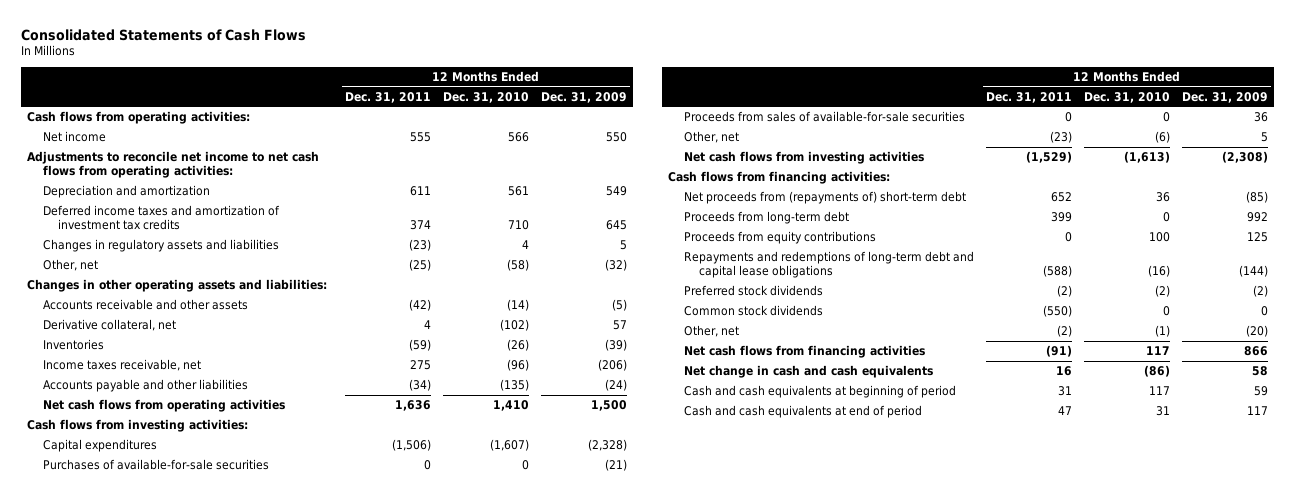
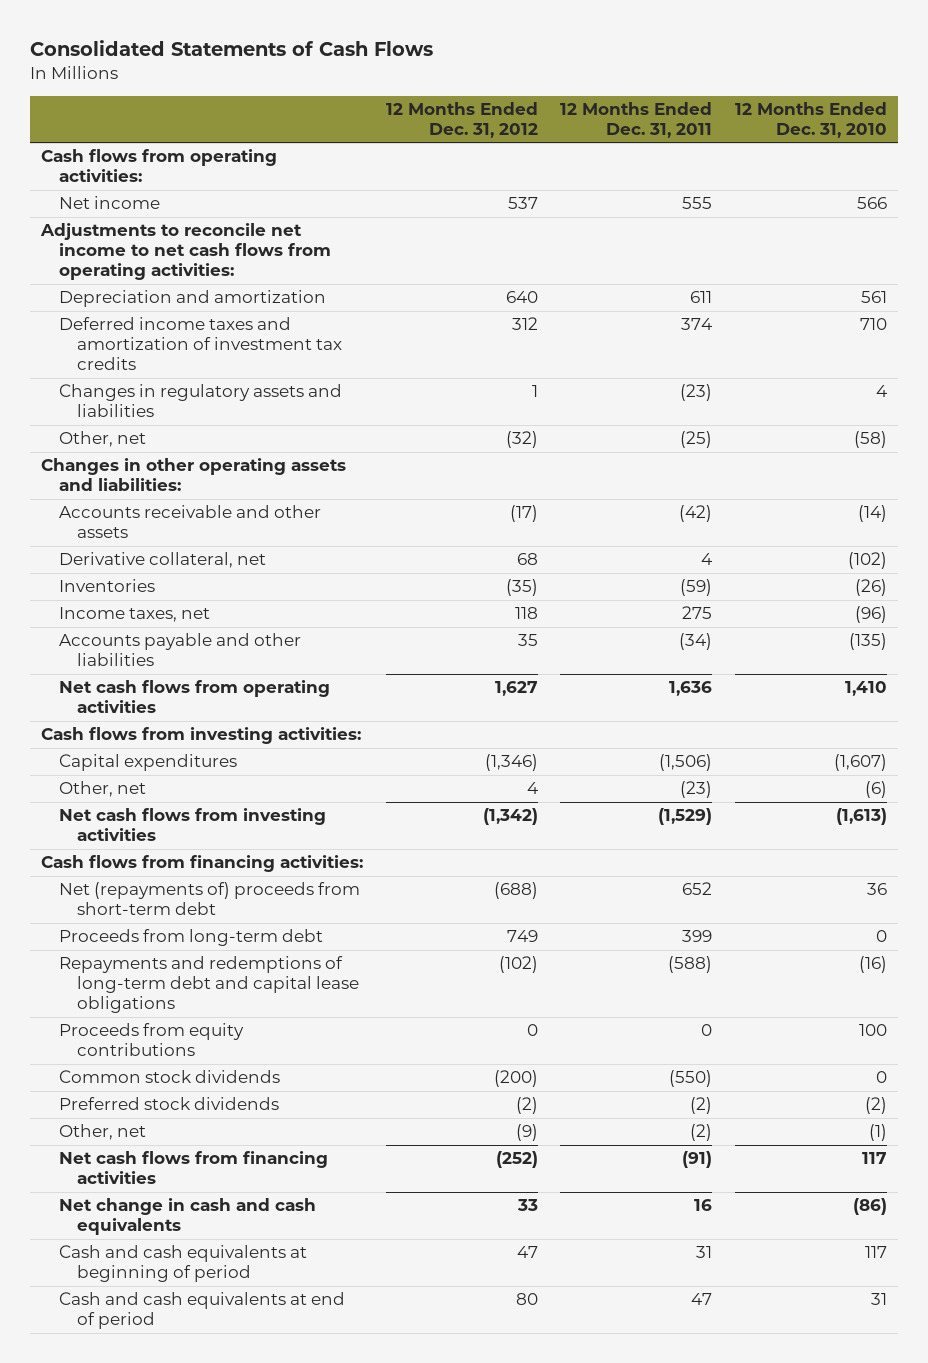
[540,91,627,103] Dec. 31, 2009 -> none
none -> [385,101,538,138] 12 Months Ended Dec. 31, 2012
[42,359,201,372] Income taxes receivable, net -> [58,607,210,623] Income taxes, net
[42,459,269,471] Purchases of available-for-sale securities -> none
[683,111,965,123] Proceeds from sales of available-for-sale securities -> none
[683,191,966,205] Net proceeds from (repayments of) short-term debt -> [58,882,360,916] Net (repayments of) proceeds from short-term debt
[683,231,876,245] Proceeds from equity contributions -> [58,1023,244,1057] Proceeds from equity contributions
[683,285,823,297] Preferred stock dividends -> [58,1097,279,1111] Preferred stock dividends

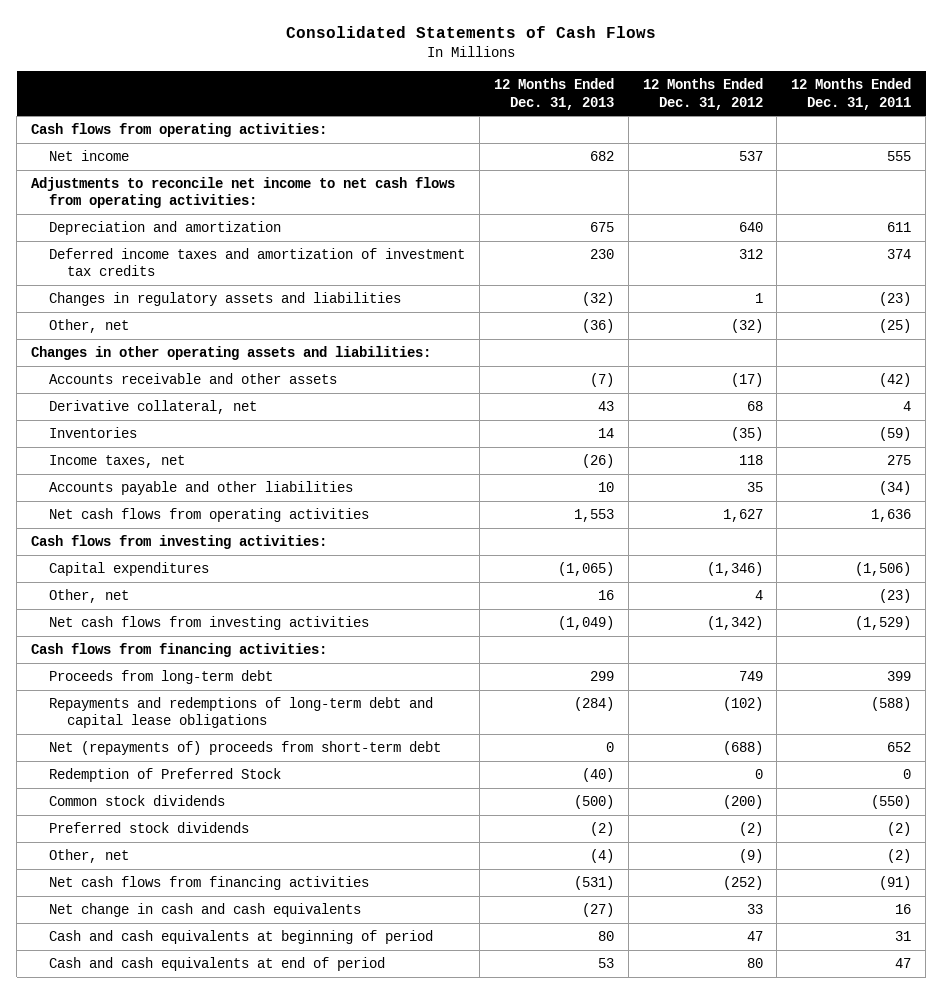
[735,101,888,138] 12 Months Ended Dec. 31, 2010 -> none
none -> [493,78,614,110] 12 Months Ended Dec. 31, 2013
[58,1023,244,1057] Proceeds from equity contributions -> none
[58,882,360,916] Net (repayments of) proceeds from short-term debt -> [49,740,442,755] Net (repayments of) proceeds from short-term debt
none -> [49,767,282,782] Redemption of Preferred Stock

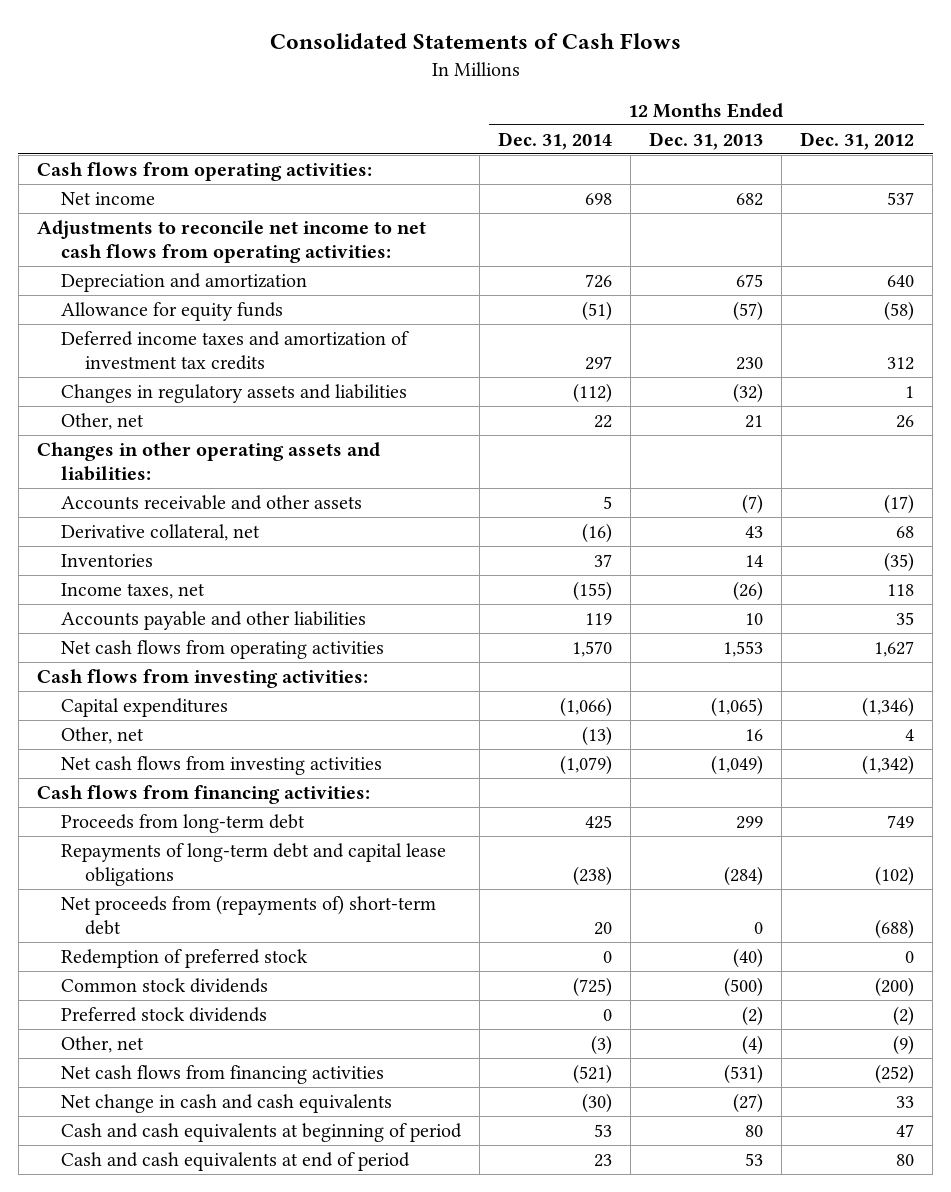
[791,78,912,110] 12 Months Ended Dec. 31, 2011 -> none
none -> [498,131,613,150] Dec. 31, 2014
none -> [60,301,283,321] Allowance for equity funds
[581,318,614,333] (36) -> [745,414,764,428] 21
[730,318,763,333] (32) -> [896,414,915,428] 26
[49,696,434,729] Repayments and redemptions of long-term debt and capital lease obligations -> [60,842,446,887] Repayments of long-term debt and capital lease obligations
[49,740,442,755] Net (repayments of) proceeds from short-term debt -> [60,894,436,936] Net proceeds from (repayments of) short-term debt
[49,767,282,782] Redemption of Preferred Stock -> [60,948,308,968] Redemption of preferred stock

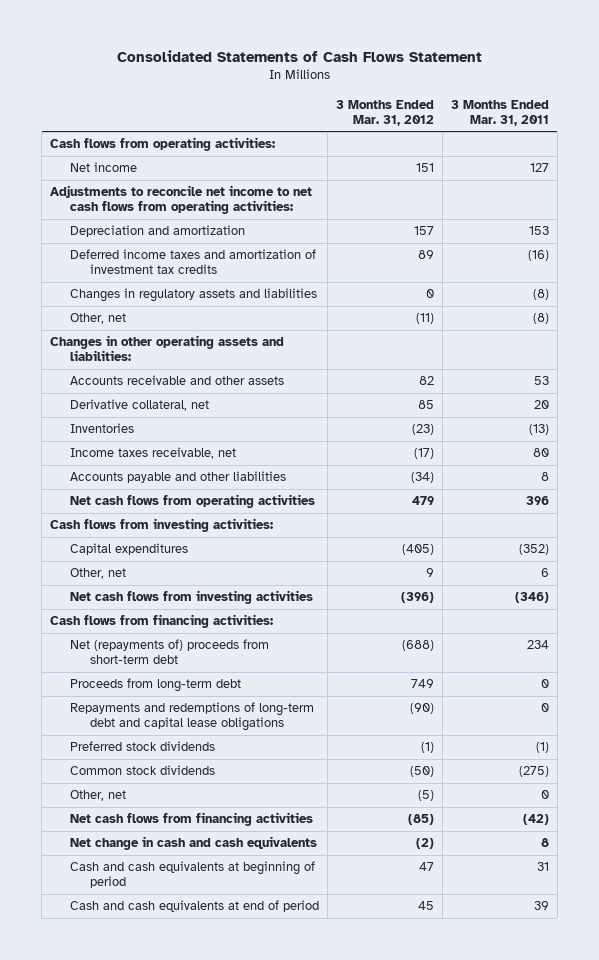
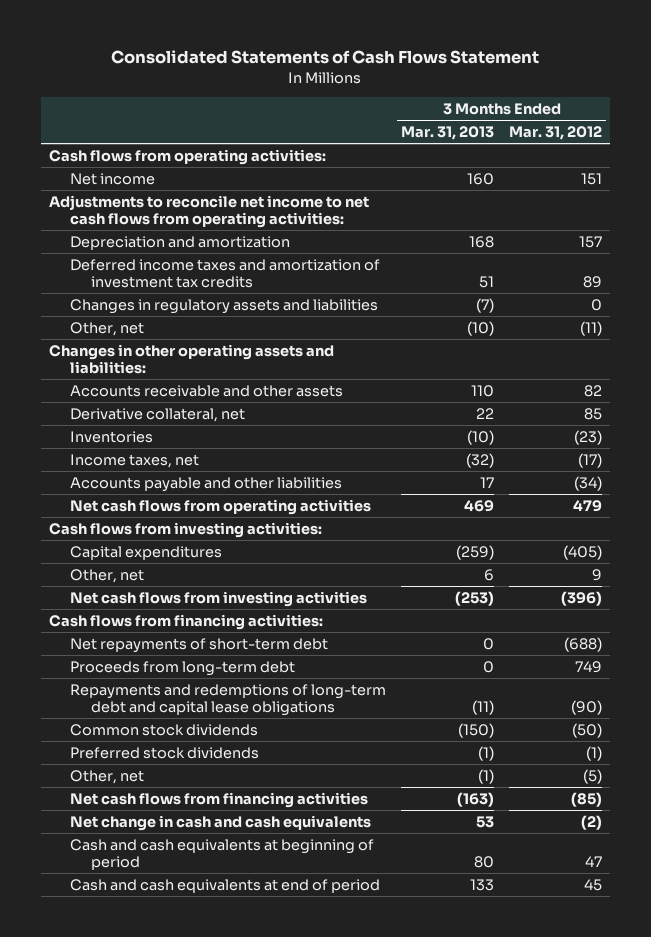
[450,99,549,126] 3 Months Ended Mar. 31, 2011 -> none
none -> [400,126,494,141] Mar. 31, 2013
[70,447,237,460] Income taxes receivable, net -> [69,453,199,468] Income taxes, net
[70,639,270,665] Net (repayments of) proceeds from short-term debt -> [69,637,328,653] Net repayments of short-term debt
[70,741,216,752] Preferred stock dividends -> [69,746,259,759] Preferred stock dividends

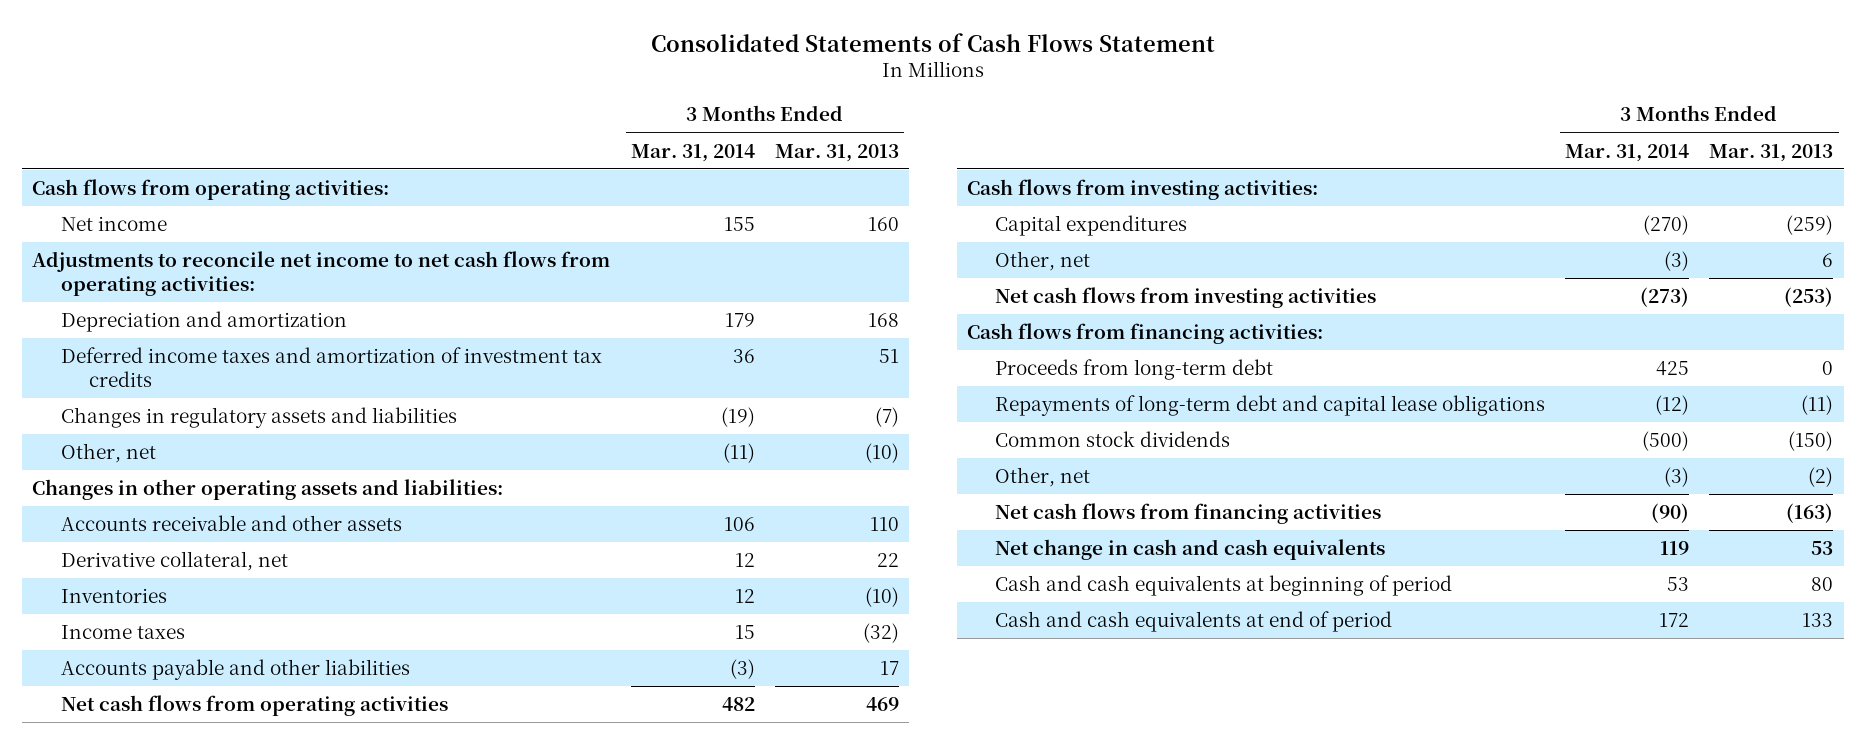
[509,126,603,141] Mar. 31, 2012 -> none
none -> [630,143,755,162] Mar. 31, 2014
[69,453,199,468] Income taxes, net -> [60,625,185,640] Income taxes
[69,637,328,653] Net repayments of short-term debt -> none
[69,683,386,717] Repayments and redemptions of long-term debt and capital lease obligations -> [994,395,1545,417] Repayments of long-term debt and capital lease obligations
[69,746,259,759] Preferred stock dividends -> none
[477,768,494,784] (1) -> [1808,467,1834,488] (2)

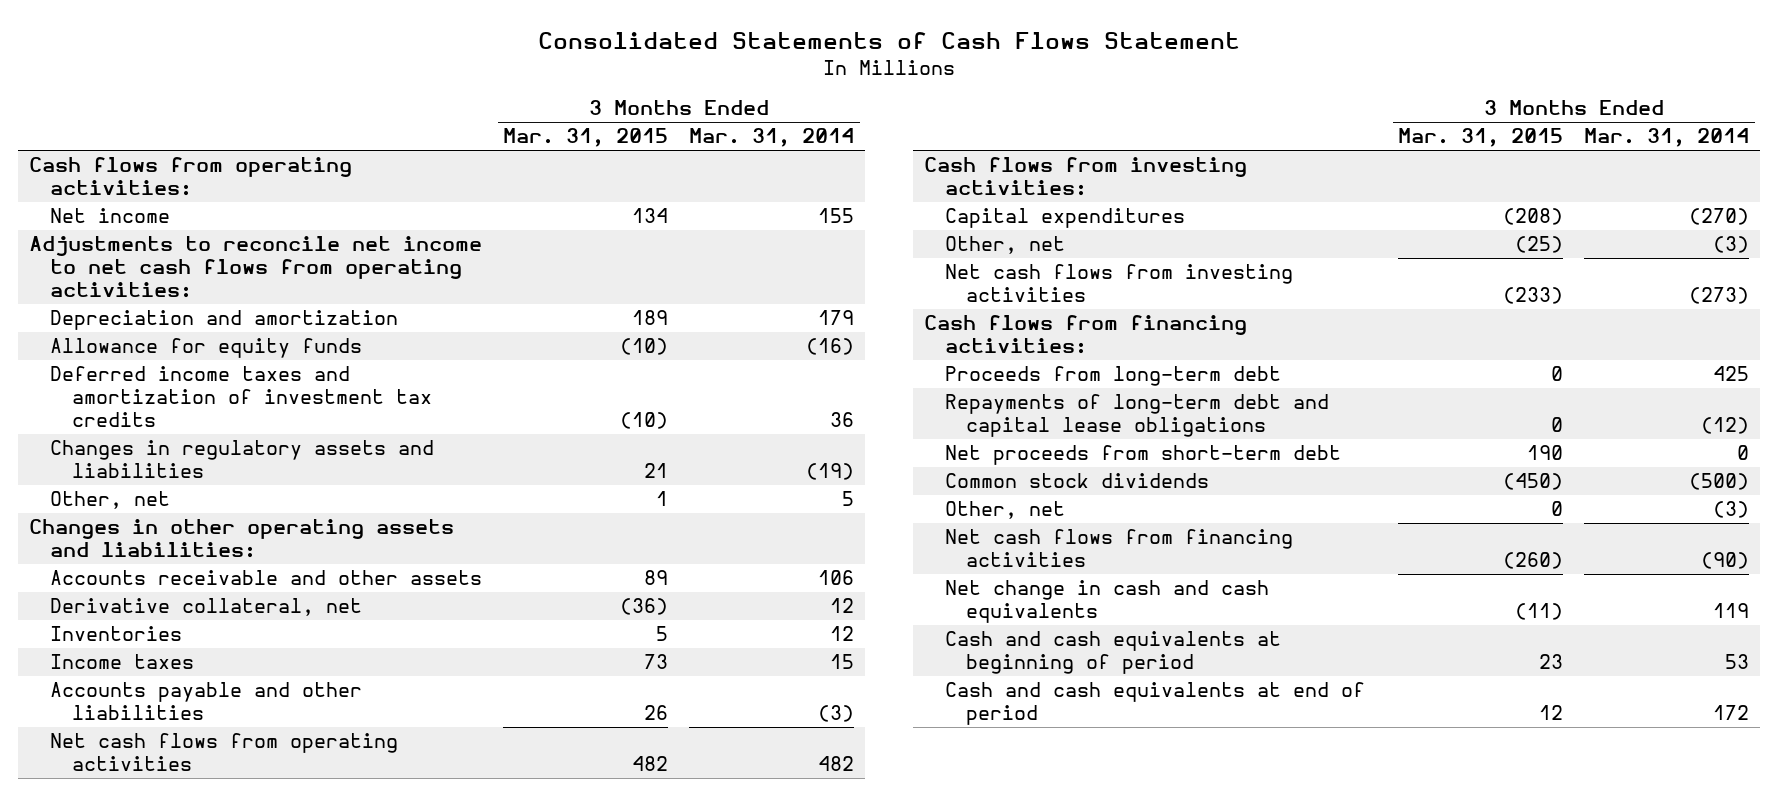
[775,143,900,162] Mar. 31, 2013 -> none
none -> [503,128,669,148] Mar. 31, 2015
none -> [50,338,363,359] Allowance for equity funds
[722,443,755,464] (11) -> [842,491,855,507] 5
none -> [945,445,1342,466] Net proceeds from short-term debt

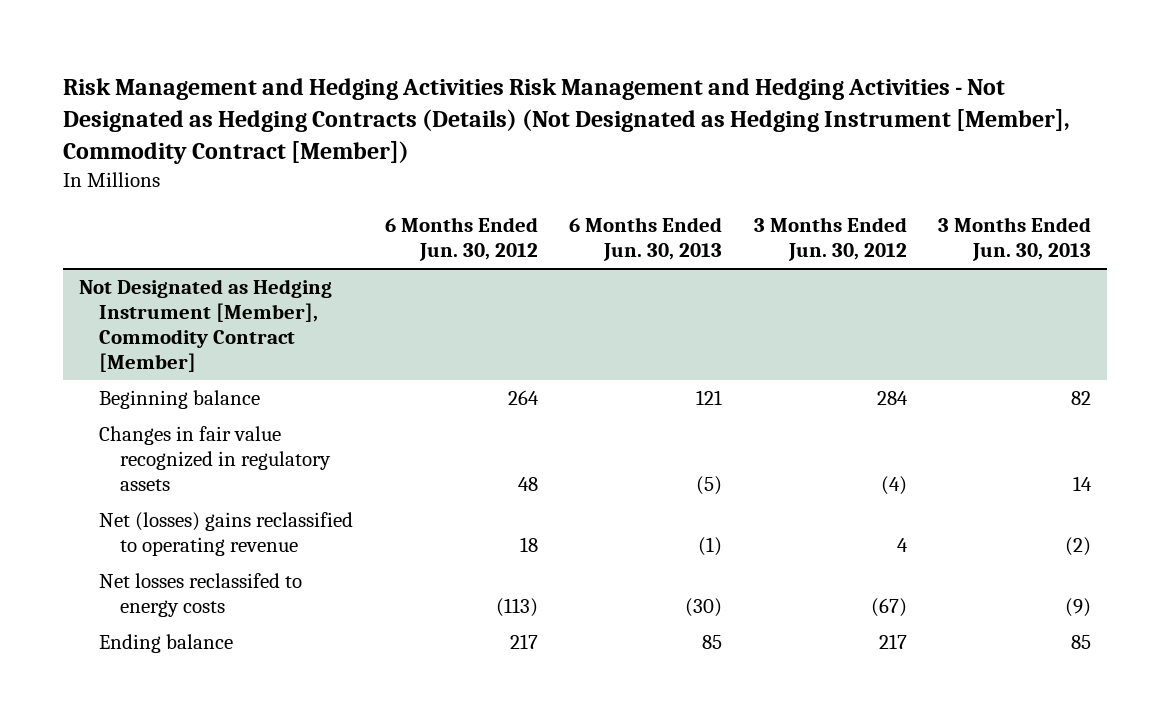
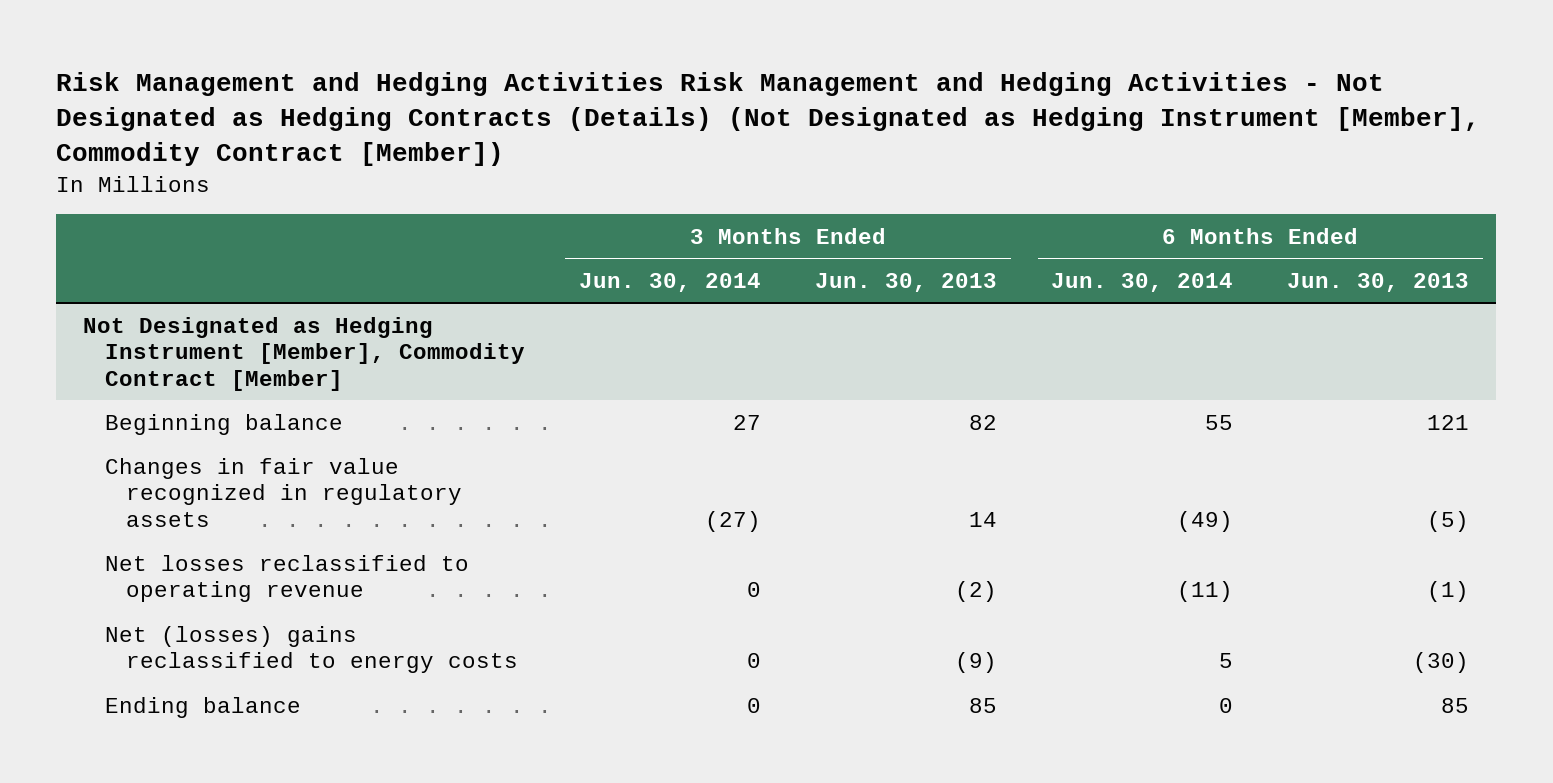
[384,217,538,262] 6 Months Ended Jun. 30, 2012 -> none
[753,217,907,262] 3 Months Ended Jun. 30, 2012 -> none
none -> [578,272,761,292] Jun. 30, 2014
none -> [1051,272,1234,292] Jun. 30, 2014
[99,511,354,556] Net (losses) gains reclassified to operating revenue -> [104,554,469,603] Net losses reclassified to operating revenue
[99,572,303,617] Net losses reclassifed to energy costs -> [104,625,519,674] Net (losses) gains reclassified to energy costs

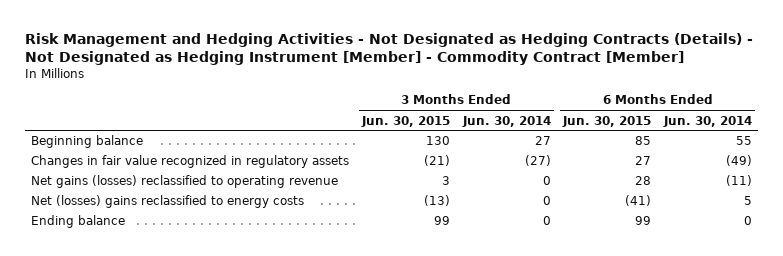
[56,72,1481,167] Risk Management and Hedging Activities Risk Management and Hedging Activities - Not Designated as Hedging Contracts (Details) (Not Designated as Hedging Instrument [Member], Commodity Contract [Member]) -> [25,32,754,66] Risk Management and Hedging Activities - Not Designated as Hedging Contracts (Details) - Not Designated as Hedging Instrument [Member] - Commodity Contract [Member]
[815,272,998,292] Jun. 30, 2013 -> none
[1287,272,1470,292] Jun. 30, 2013 -> none
none -> [361,115,451,127] Jun. 30, 2015
none -> [562,115,652,127] Jun. 30, 2015
[83,316,525,391] Not Designated as Hedging Instrument [Member], Commodity Contract [Member] -> none
[104,554,469,603] Net losses reclassified to operating revenue -> [31,175,339,189] Net gains (losses) reclassified to operating revenue

